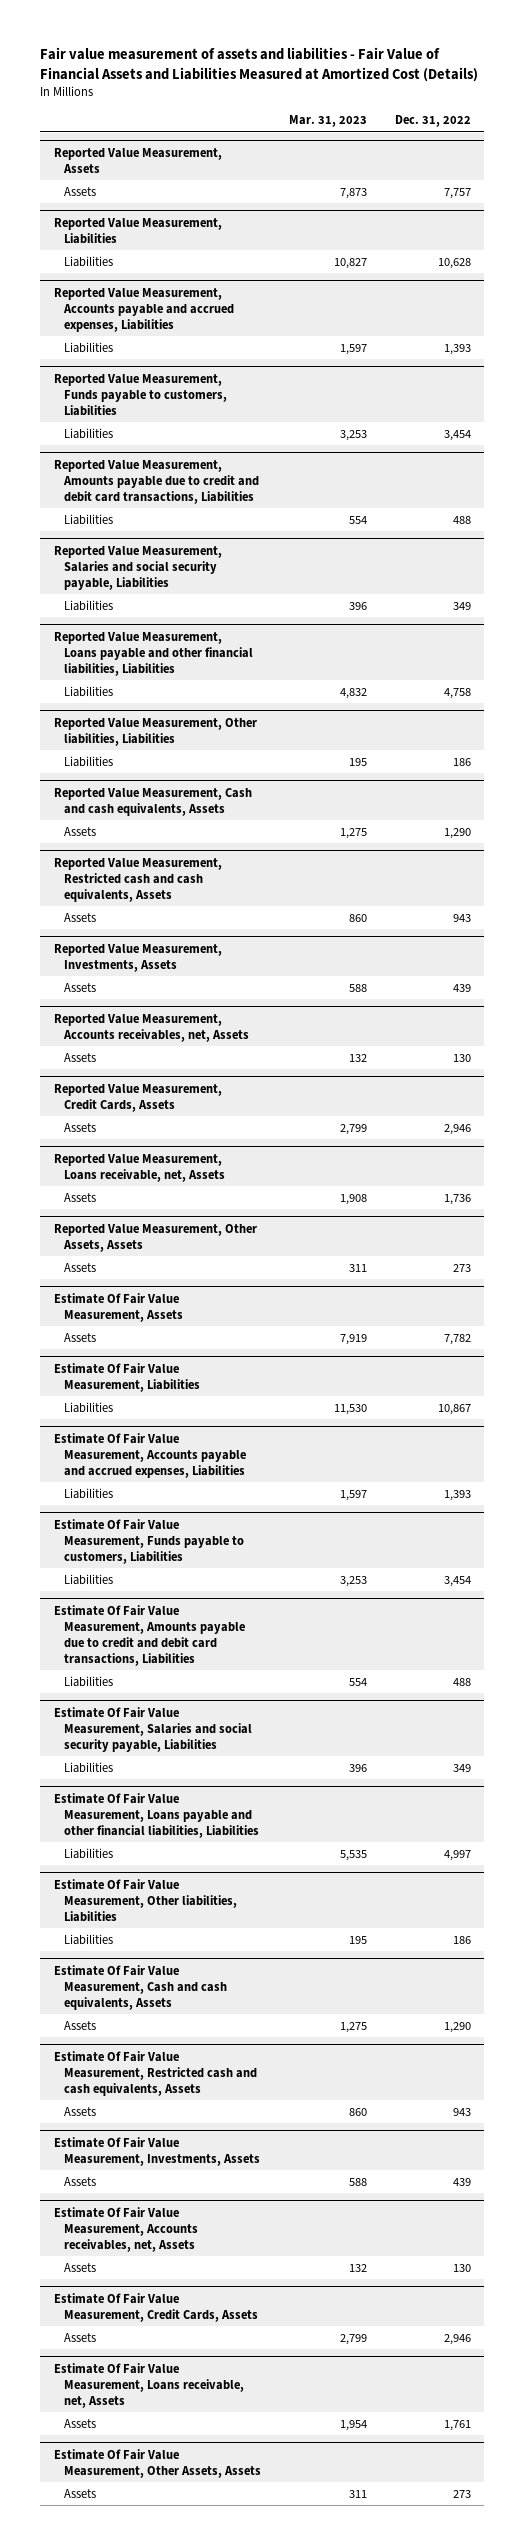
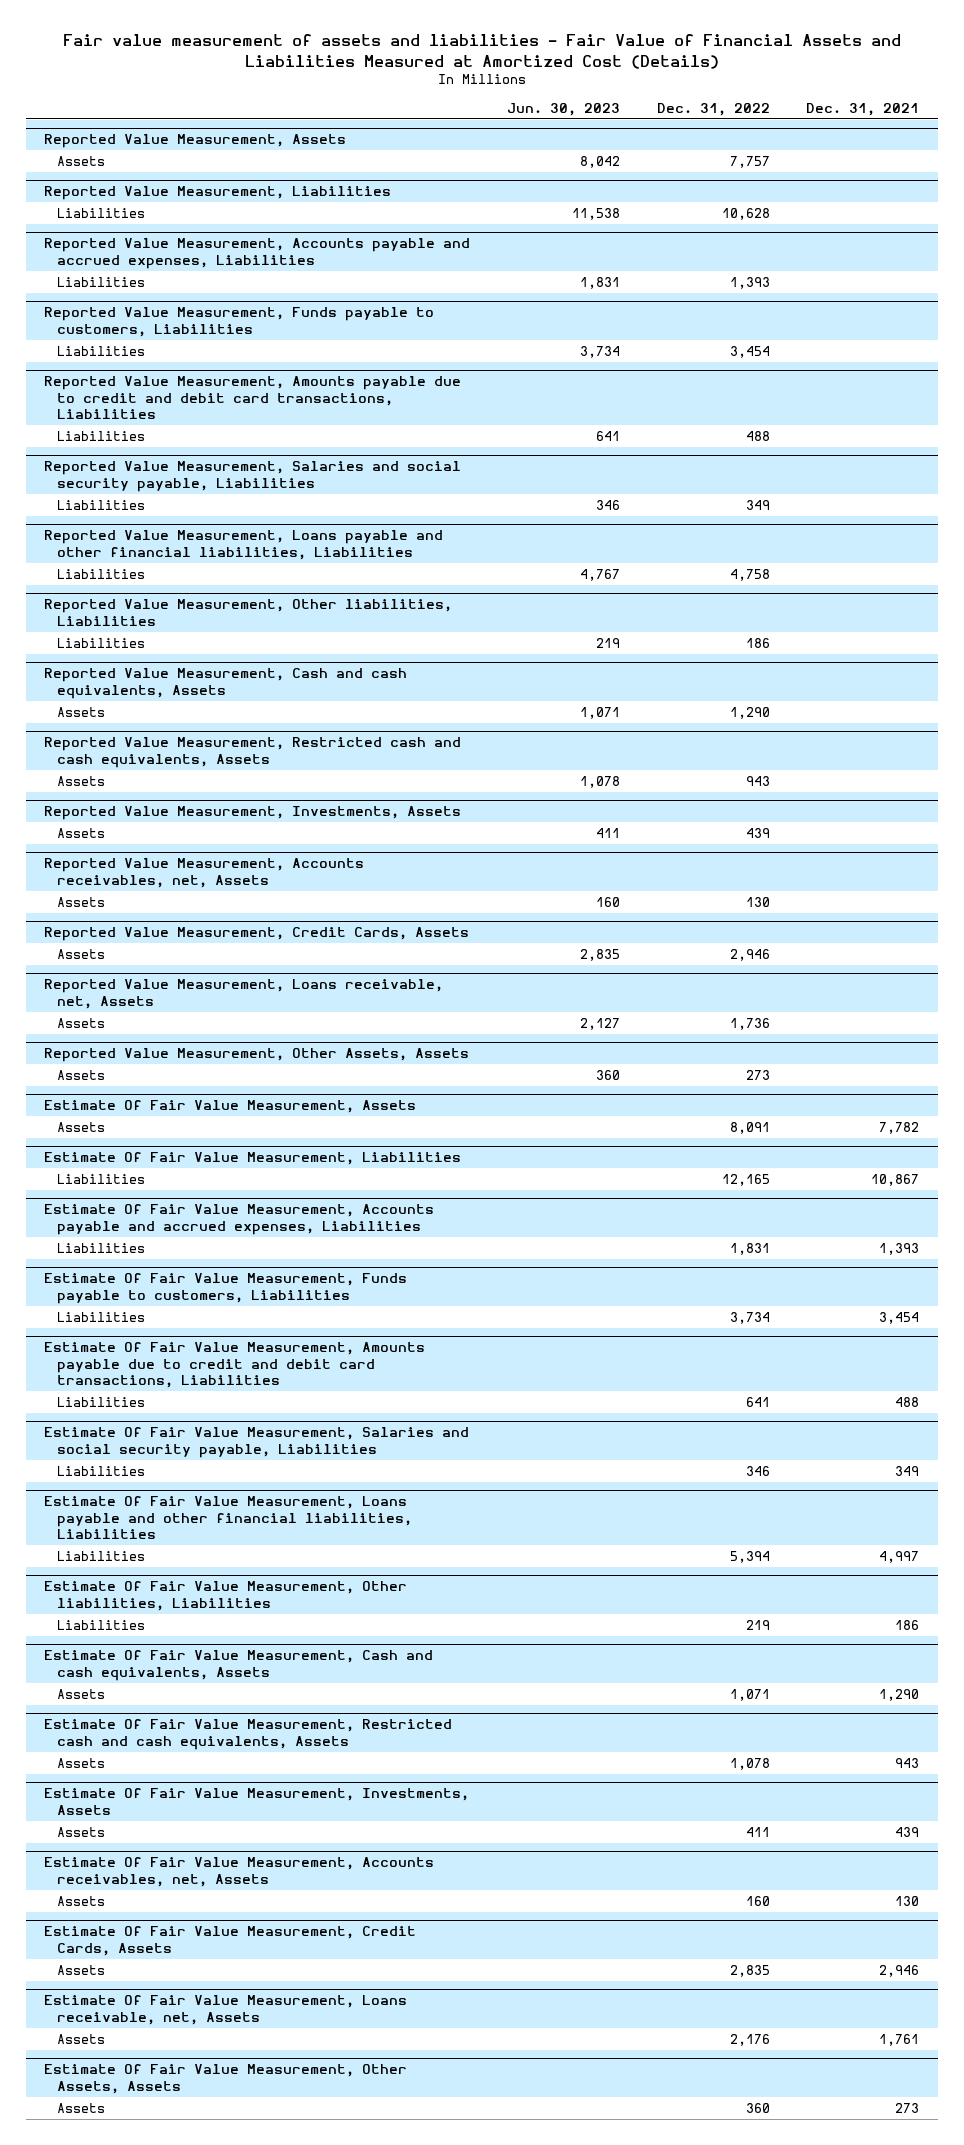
[288,115,367,128] Mar. 31, 2023 -> none
none -> [507,102,621,116] Jun. 30, 2023
none -> [806,102,920,116] Dec. 31, 2021
[443,1333,471,1345] 7,782 -> [729,1121,770,1134] 8,091
[437,1403,471,1415] 10,867 -> [721,1173,770,1186] 12,165
[443,1489,471,1501] 1,393 -> [729,1242,770,1255] 1,831
[443,1575,471,1587] 3,454 -> [729,1311,770,1324] 3,734
[452,1677,471,1686] 488 -> [745,1396,770,1407] 641
[452,1763,471,1772] 349 -> [745,1465,770,1476] 346
[443,1849,471,1861] 4,997 -> [729,1550,770,1563] 5,394
[452,1935,471,1944] 186 -> [745,1619,770,1630] 219
[443,2021,471,2033] 1,290 -> [729,1688,770,1701] 1,071
[452,2107,471,2116] 943 -> [729,1757,770,1770] 1,078
[452,2177,471,2186] 439 -> [745,1826,770,1837] 411
[452,2263,471,2272] 130 -> [745,1895,770,1906] 160
[443,2333,471,2345] 2,946 -> [729,1964,770,1977] 2,835
[443,2419,471,2431] 1,761 -> [729,2033,770,2046] 2,176
[452,2489,471,2498] 273 -> [745,2102,770,2113] 360

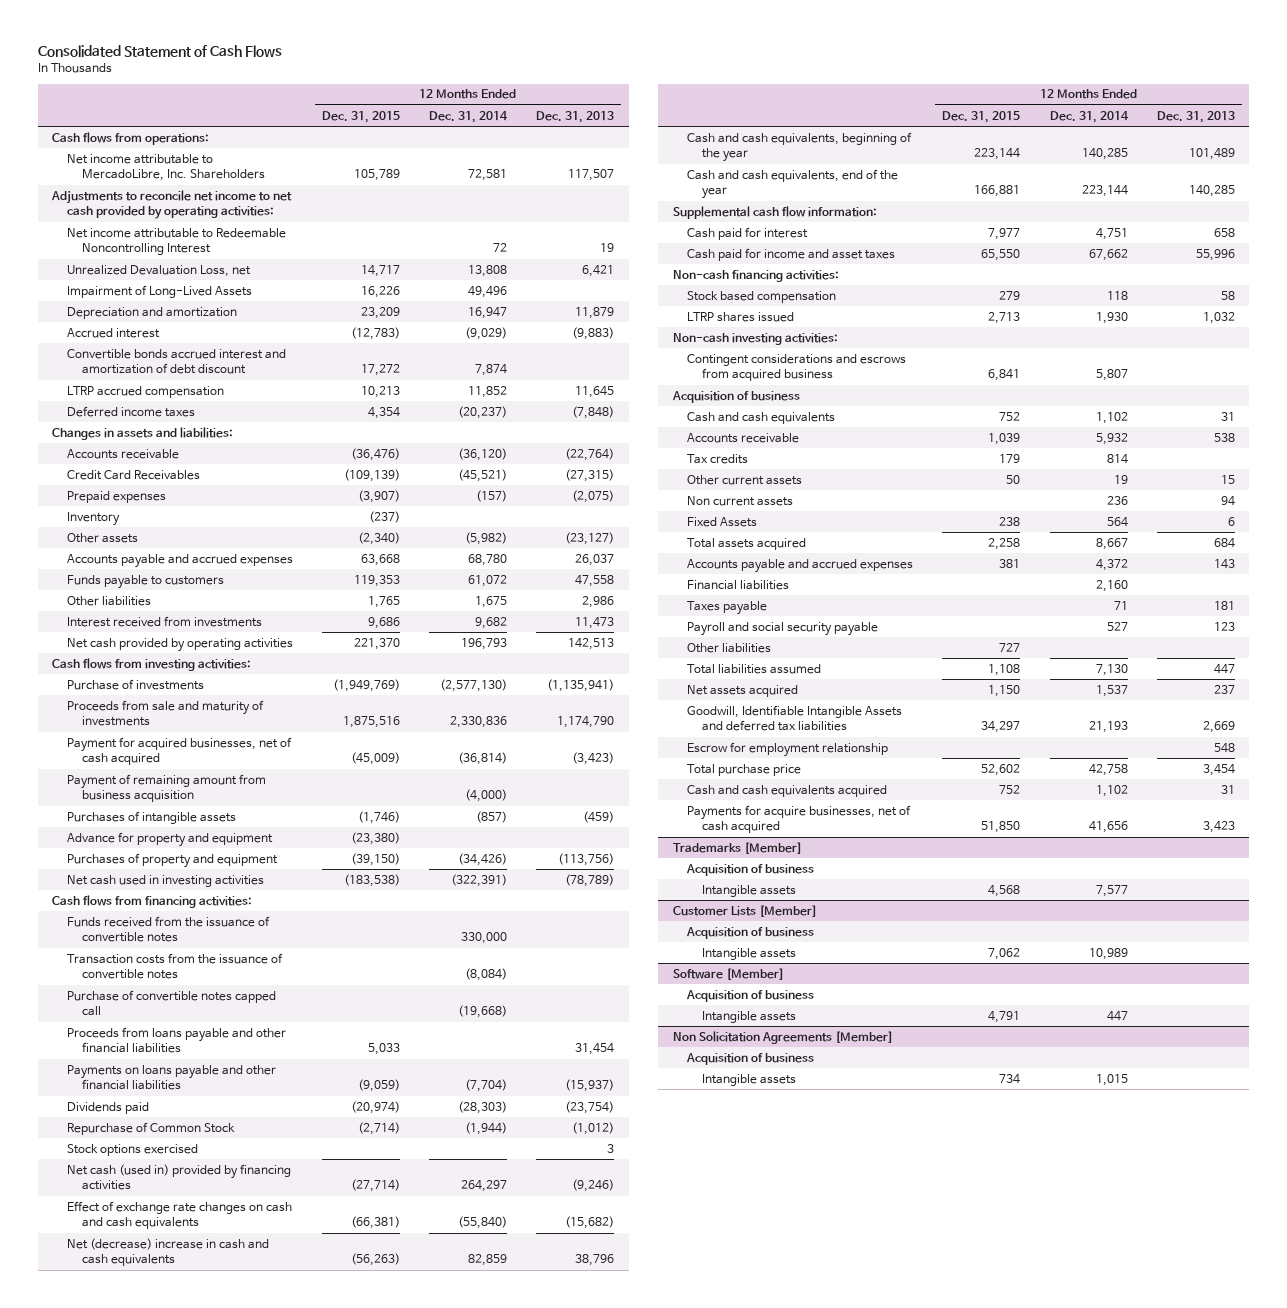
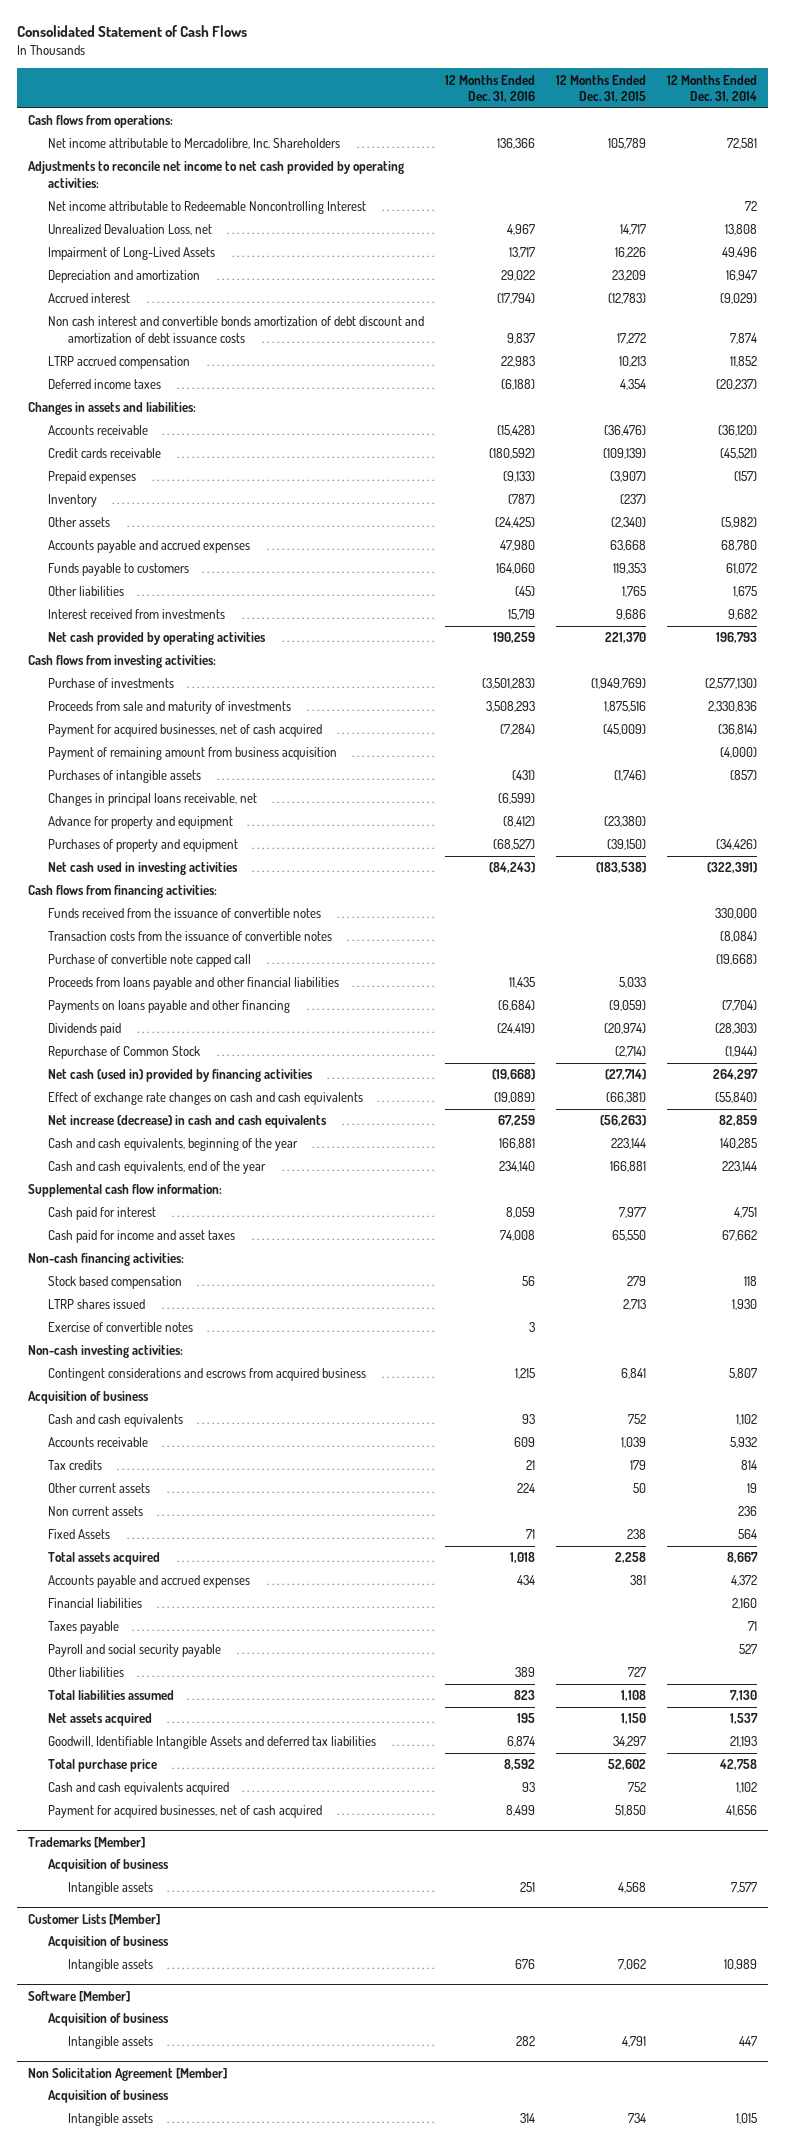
[536,110,615,123] Dec. 31, 2013 -> none
none -> [444,74,535,103] 12 Months Ended Dec. 31, 2016
[66,153,265,182] Net income attributable to MercadoLibre, Inc. Shareholders -> [47,138,340,150] Net income attributable to Mercadolibre, Inc. Shareholders
[66,348,286,375] Convertible bonds accrued interest and amortization of debt discount -> [47,316,424,343] Non cash interest and convertible bonds amortization of debt discount and amortization of debt issuance costs
[66,469,200,480] Credit Card Receivables -> [47,448,161,459] Credit cards receivable
none -> [47,793,257,807] Changes in principal loans receivable, net
[66,989,276,1017] Purchase of convertible notes capped call -> [47,954,251,968] Purchase of convertible note capped call
[66,1064,276,1091] Payments on loans payable and other financial liabilities -> [47,1000,290,1014] Payments on loans payable and other financing
[66,1143,198,1156] Stock options exercised -> none
[66,1237,269,1267] Net (decrease) increase in cash and cash equivalents -> [47,1115,327,1129] Net increase (decrease) in cash and cash equivalents
none -> [47,1322,193,1333] Exercise of convertible notes
[687,741,889,757] Escrow for employment relationship -> none
[687,804,912,834] Payments for acquire businesses, net of cash acquired -> [47,1805,322,1819] Payment for acquired businesses, net of cash acquired
[672,1030,893,1044] Non Solicitation Agreements [Member] -> [27,2067,227,2081] Non Solicitation Agreement [Member]

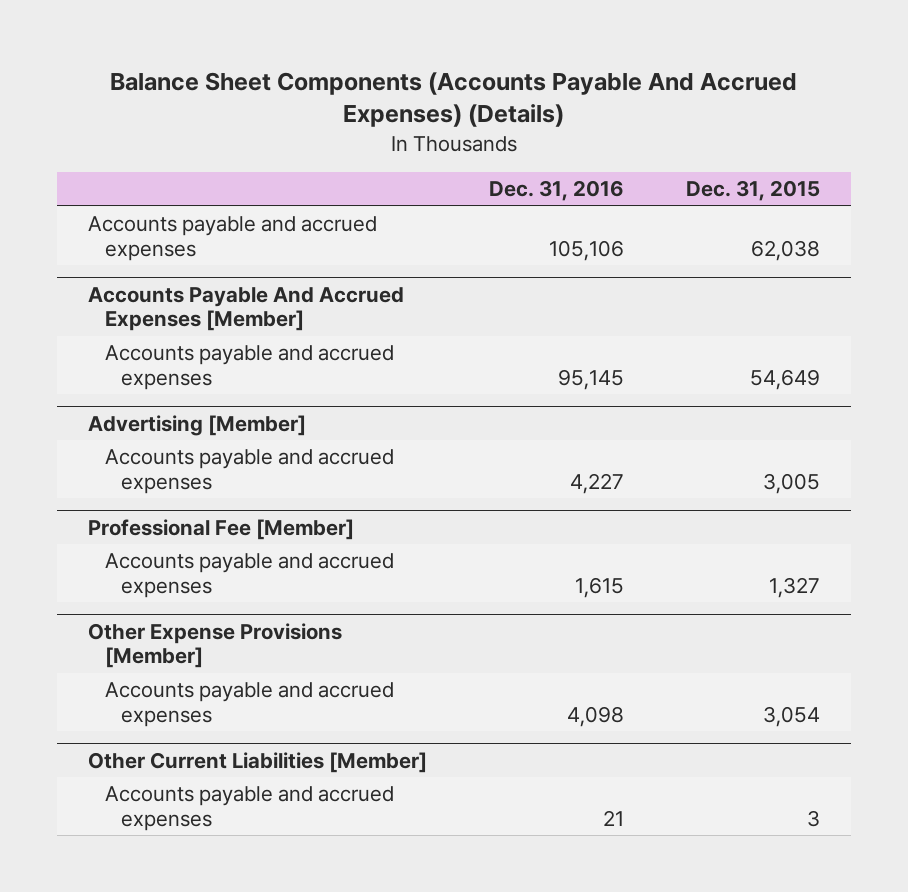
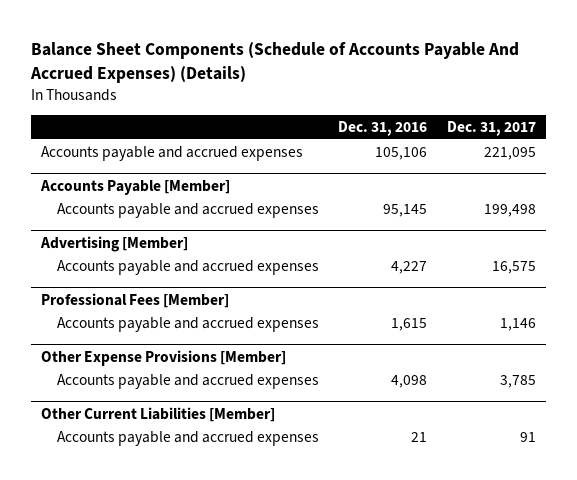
[110,71,798,128] Balance Sheet Components (Accounts Payable And Accrued Expenses) (Details) -> [29,41,519,83] Balance Sheet Components (Schedule of Accounts Payable And Accrued Expenses) (Details)
[686,180,821,202] Dec. 31, 2015 -> none
none -> [447,120,537,136] Dec. 31, 2017
[88,286,405,332] Accounts Payable And Accrued Expenses [Member] -> [39,179,230,195] Accounts Payable [Member]
[88,518,355,540] Professional Fee [Member] -> [40,292,229,308] Professional Fees [Member]

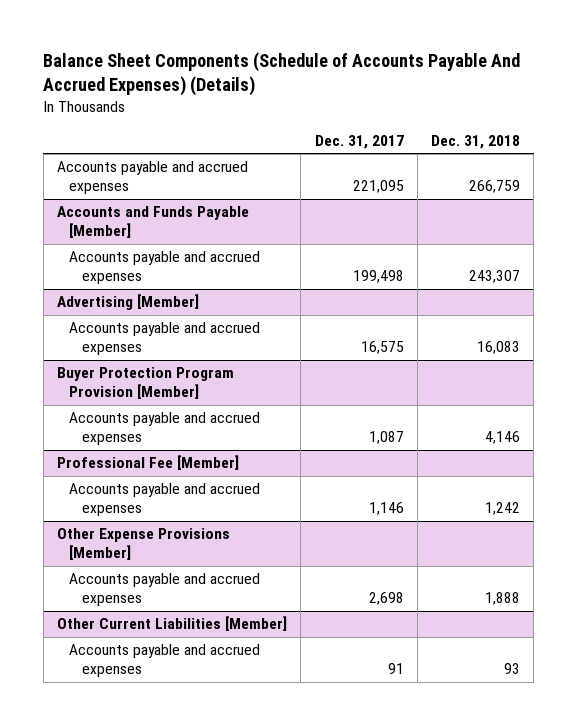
[338,120,428,136] Dec. 31, 2016 -> none
none -> [430,135,520,150] Dec. 31, 2018
[39,179,230,195] Accounts Payable [Member] -> [57,206,250,239] Accounts and Funds Payable [Member]
none -> [57,367,235,400] Buyer Protection Program Provision [Member]
none -> [69,412,261,446] Accounts payable and accrued expenses
[40,292,229,308] Professional Fees [Member] -> [57,455,240,471] Professional Fee [Member]
[500,374,537,388] 3,785 -> [368,592,404,606] 2,698

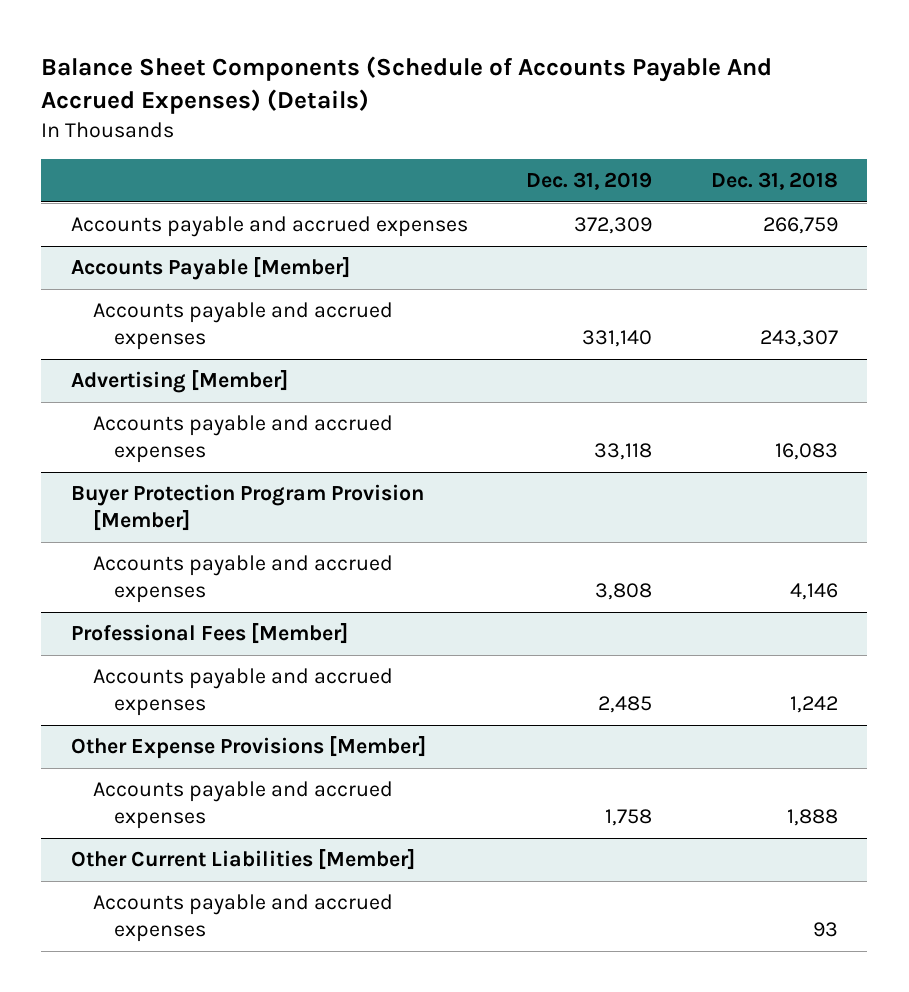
[314,135,404,150] Dec. 31, 2017 -> none
none -> [526,171,653,190] Dec. 31, 2019
[57,206,250,239] Accounts and Funds Payable [Member] -> [70,257,350,281] Accounts Payable [Member]
[57,455,240,471] Professional Fee [Member] -> [70,623,348,645] Professional Fees [Member]

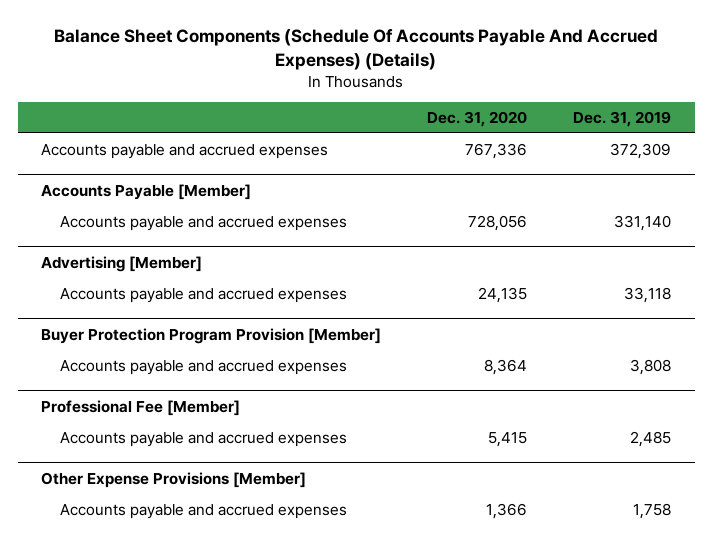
[41,55,773,115] Balance Sheet Components (Schedule of Accounts Payable And Accrued Expenses) (Details) -> [54,28,659,70] Balance Sheet Components (Schedule Of Accounts Payable And Accrued Expenses) (Details)
[711,171,839,190] Dec. 31, 2018 -> none
none -> [427,110,528,127] Dec. 31, 2020
[70,623,348,645] Professional Fees [Member] -> [40,399,240,416] Professional Fee [Member]
[70,849,415,871] Other Current Liabilities [Member] -> none
[92,894,393,942] Accounts payable and accrued expenses -> none

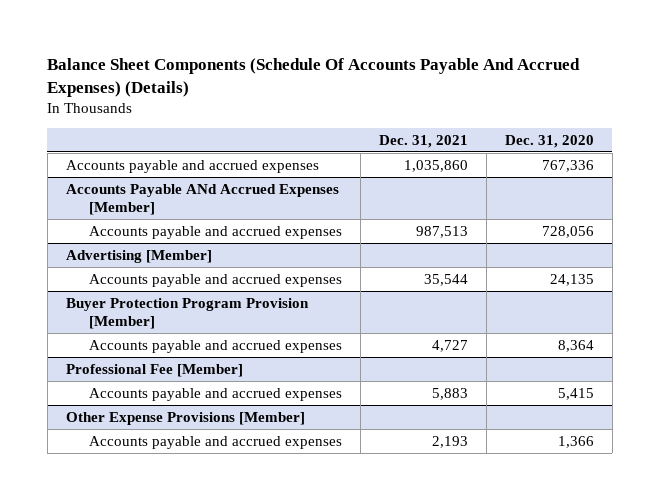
[573,110,672,127] Dec. 31, 2019 -> none
none -> [378,134,468,148] Dec. 31, 2021
[40,183,251,200] Accounts Payable [Member] -> [65,183,339,215] Accounts Payable ANd Accrued Expenses [Member]

